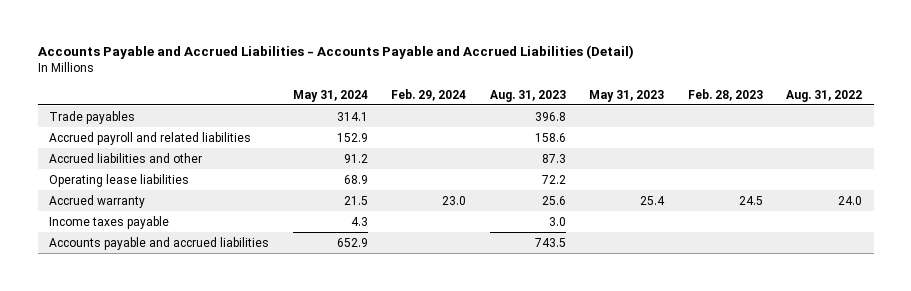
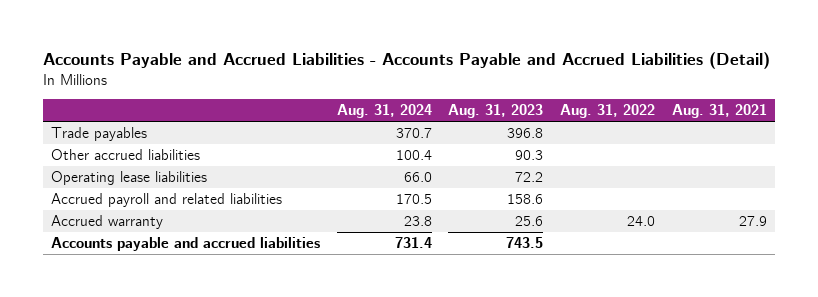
[292,89,368,102] May 31, 2024 -> none
[391,88,467,101] Feb. 29, 2024 -> none
[589,89,665,102] May 31, 2023 -> none
[687,88,763,101] Feb. 28, 2023 -> none
none -> [336,104,432,119] Aug. 31, 2024
none -> [671,104,767,119] Aug. 31, 2021
[49,152,203,163] Accrued liabilities and other -> [51,149,201,161] Other accrued liabilities
[541,153,566,163] 87.3 -> [515,150,544,161] 90.3
[49,131,252,145] Accrued payroll and related liabilities -> [51,193,283,208] Accrued payroll and related liabilities
[49,215,170,229] Income taxes payable -> none

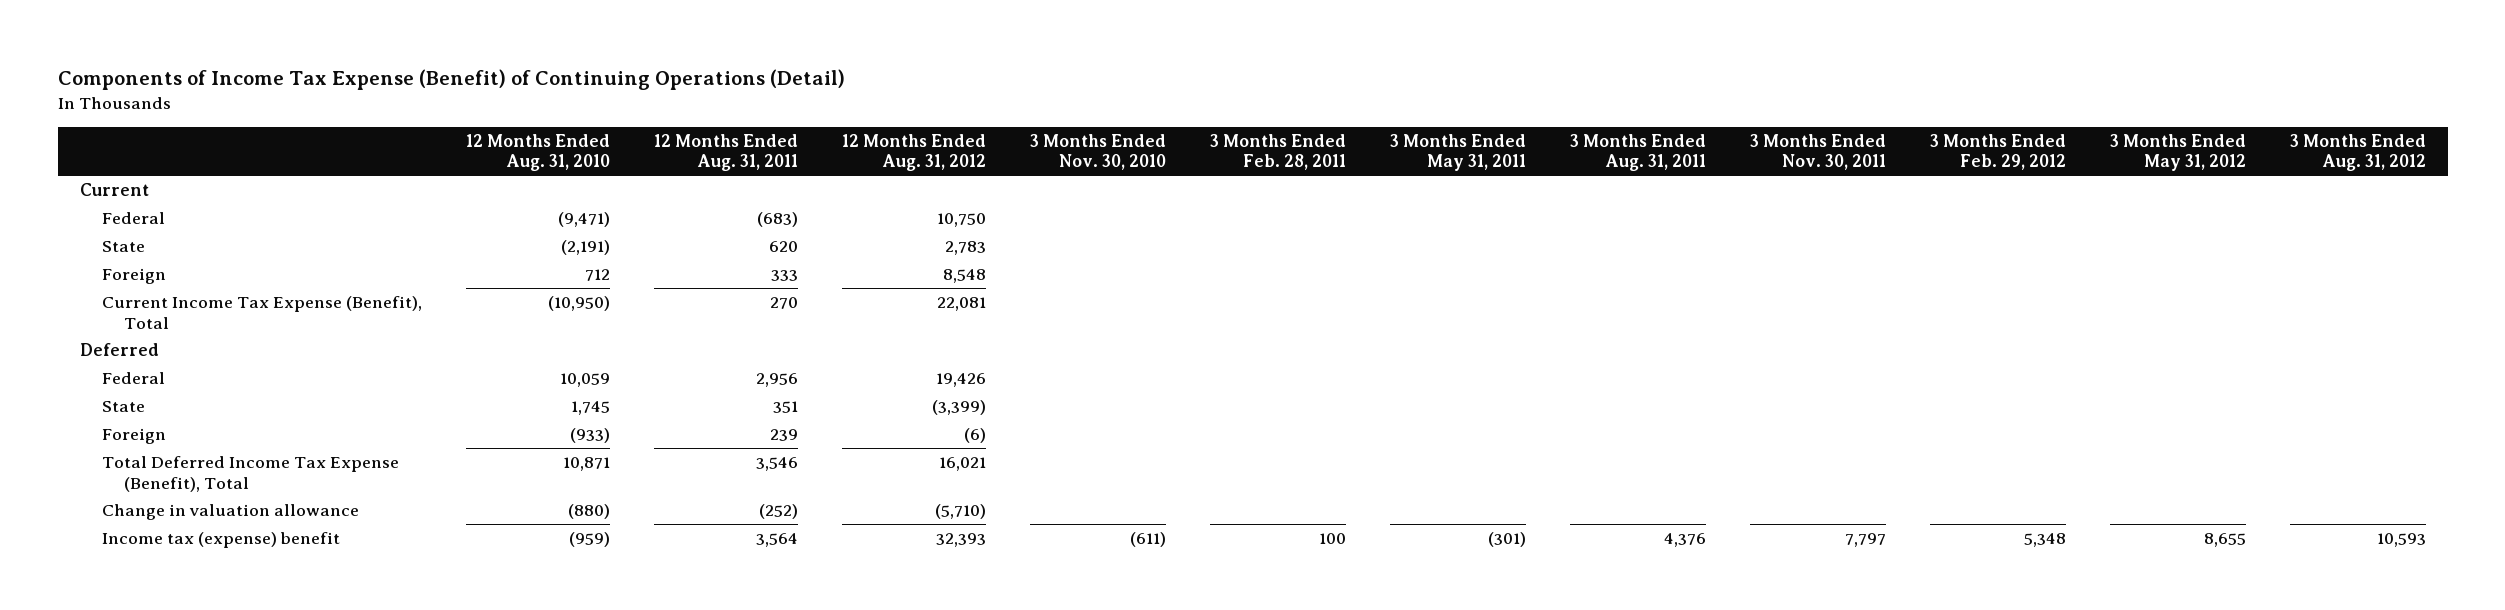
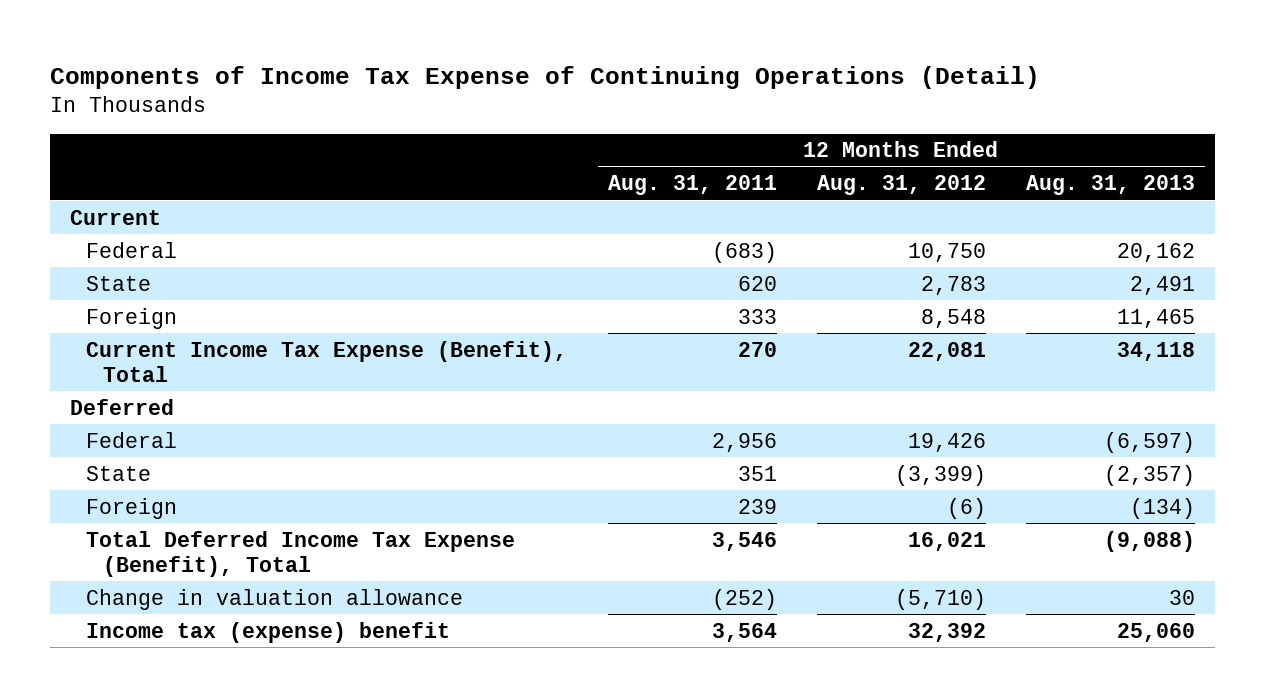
[57,69,845,91] Components of Income Tax Expense (Benefit) of Continuing Operations (Detail) -> [50,65,1041,89] Components of Income Tax Expense of Continuing Operations (Detail)
[465,133,610,172] 12 Months Ended Aug. 31, 2010 -> none
[1029,133,1166,171] 3 Months Ended Nov. 30, 2010 -> none
[1209,133,1346,171] 3 Months Ended Feb. 28, 2011 -> none
[1389,133,1526,172] 3 Months Ended May 31, 2011 -> none
[1569,133,1706,172] 3 Months Ended Aug. 31, 2011 -> none
[1749,133,1886,171] 3 Months Ended Nov. 30, 2011 -> none
[1929,133,2066,171] 3 Months Ended Feb. 29, 2012 -> none
[2109,133,2246,172] 3 Months Ended May 31, 2012 -> none
[2289,133,2426,172] 3 Months Ended Aug. 31, 2012 -> none
none -> [1025,175,1195,196] Aug. 31, 2013
[935,532,986,547] 32,393 -> [907,622,986,642] 32,392

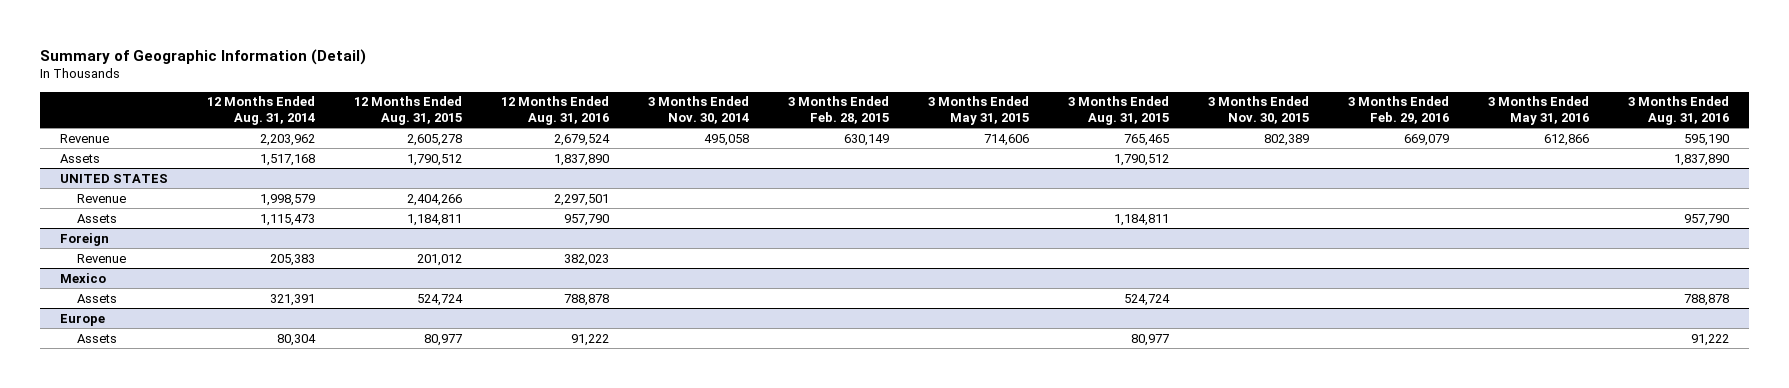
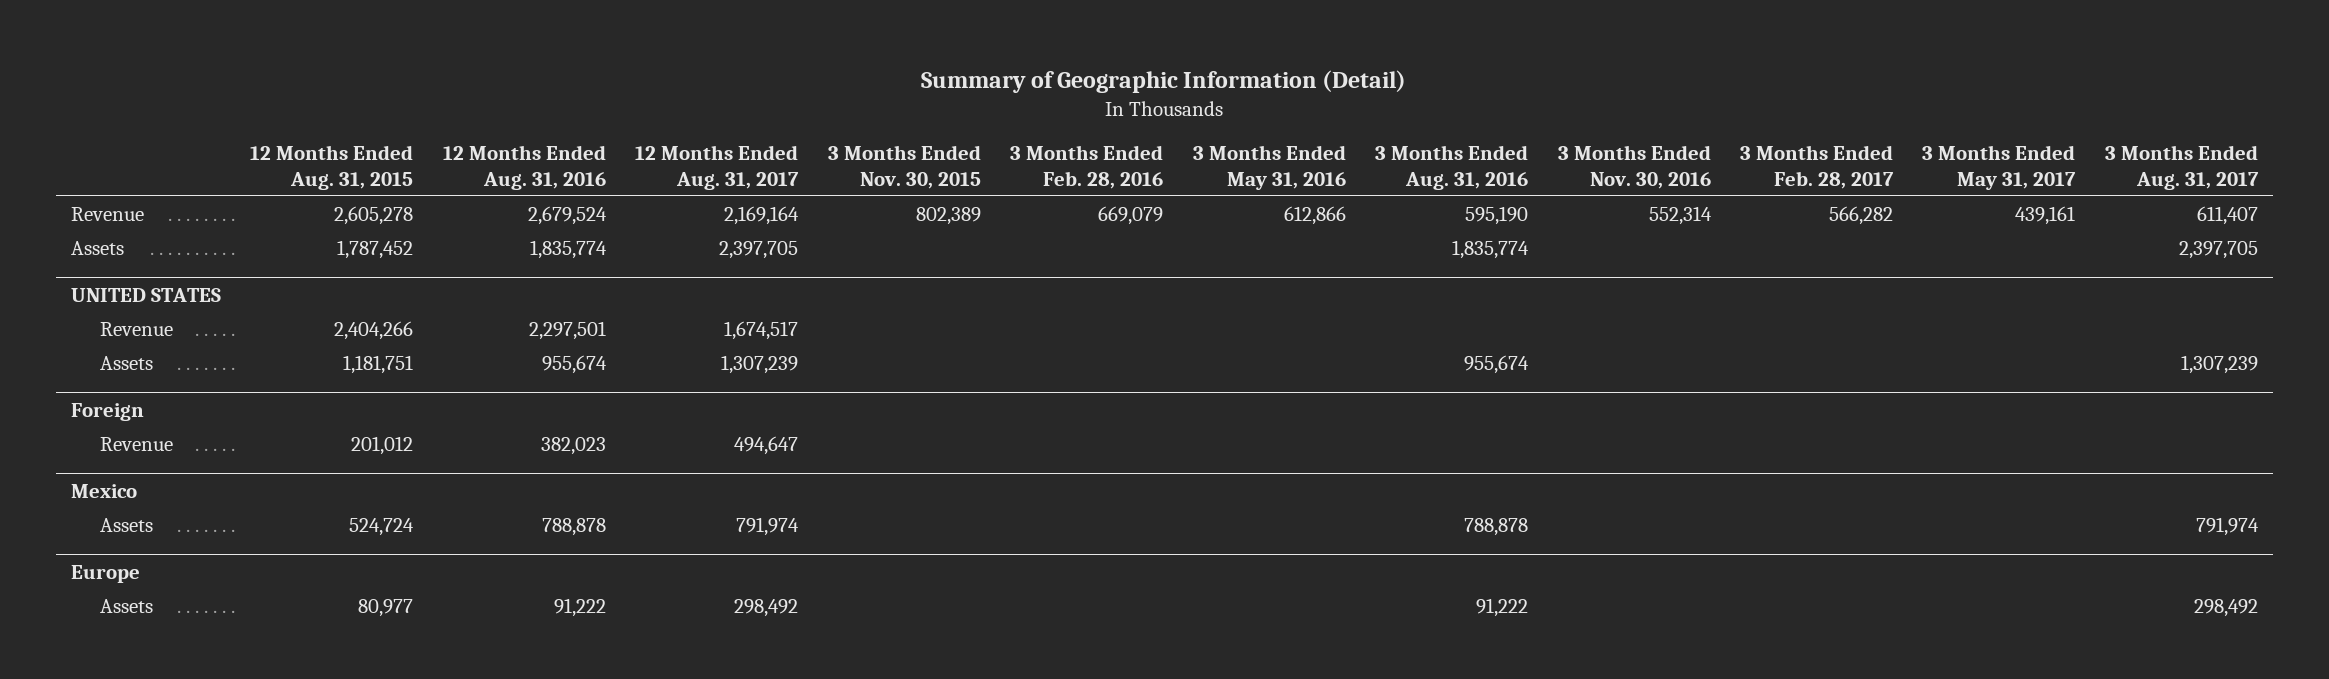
[206,96,315,126] 12 Months Ended Aug. 31, 2014 -> none
[647,96,749,125] 3 Months Ended Nov. 30, 2014 -> none
[787,96,889,125] 3 Months Ended Feb. 28, 2015 -> none
[927,96,1029,126] 3 Months Ended May 31, 2015 -> none
[1067,96,1169,126] 3 Months Ended Aug. 31, 2015 -> none
[1348,96,1450,125] 3 Months Ended Feb. 29, 2016 -> none
none -> [635,145,800,190] 12 Months Ended Aug. 31, 2017
none -> [1010,145,1164,189] 3 Months Ended Feb. 28, 2016
none -> [1557,145,1711,189] 3 Months Ended Nov. 30, 2016
none -> [1740,145,1895,189] 3 Months Ended Feb. 28, 2017
none -> [1922,145,2077,190] 3 Months Ended May 31, 2017
none -> [2104,145,2259,190] 3 Months Ended Aug. 31, 2017
[406,153,462,166] 1,790,512 -> [337,240,414,260] 1,787,452
[553,153,609,166] 1,837,890 -> [529,240,607,260] 1,835,774
[1674,153,1730,166] 1,837,890 -> [1452,240,1530,260] 1,835,774
[406,213,462,226] 1,184,811 -> [343,355,414,375] 1,181,751
[563,213,609,226] 957,790 -> [541,355,607,375] 955,674
[1684,213,1730,226] 957,790 -> [1464,355,1530,375] 955,674

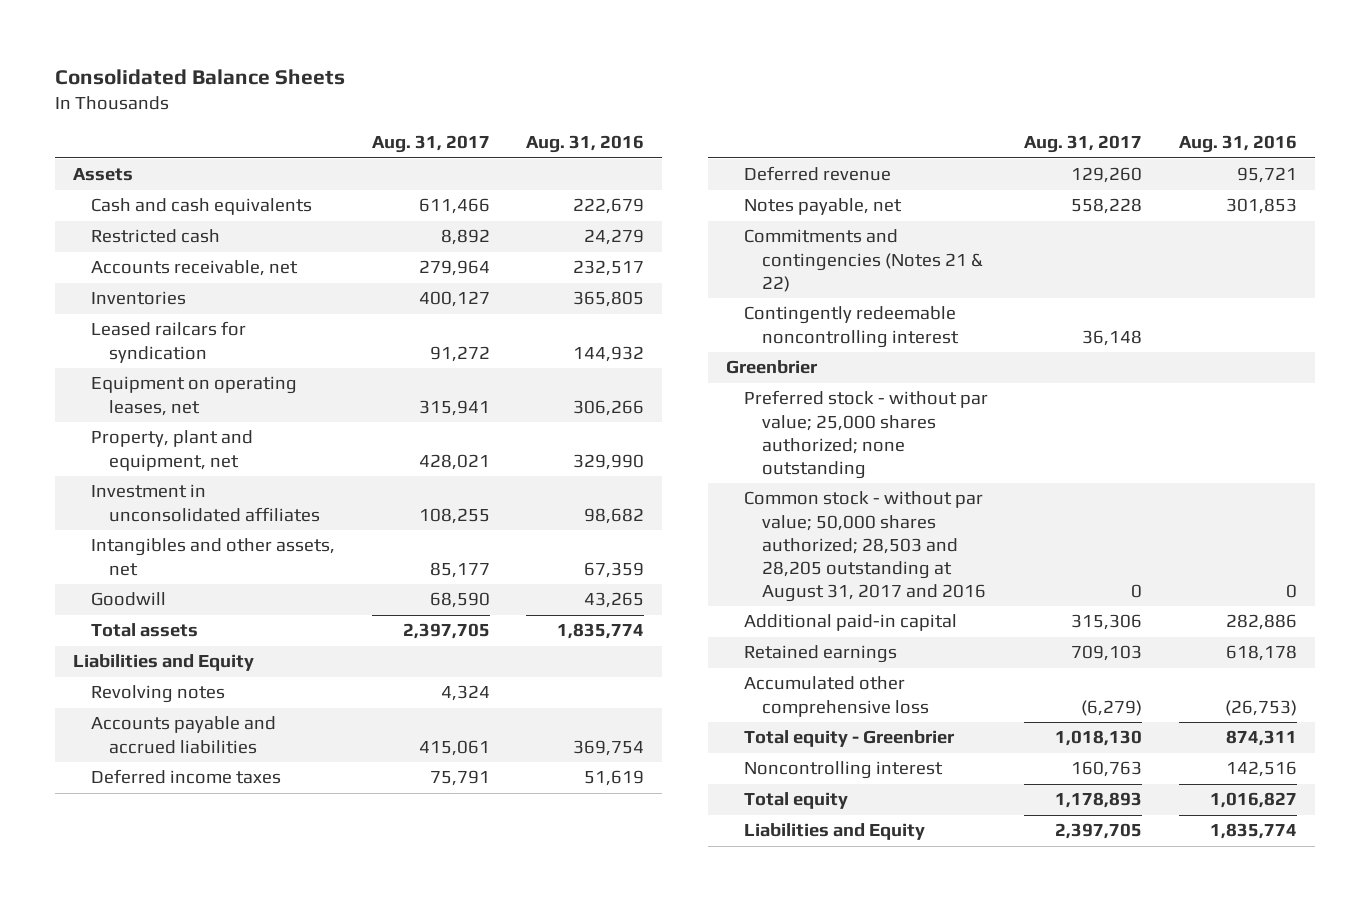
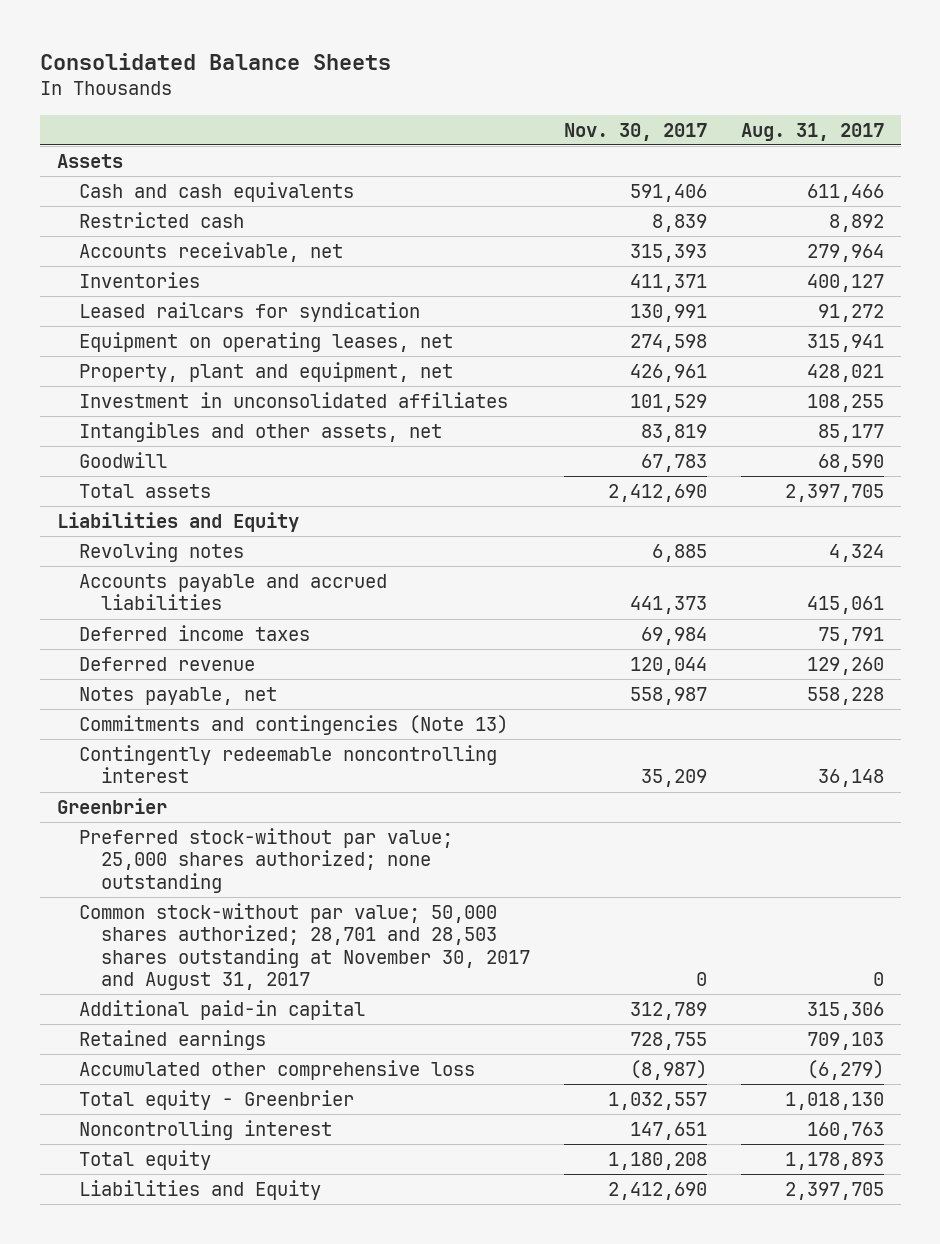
[525,135,644,154] Aug. 31, 2016 -> none
none -> [564,122,708,141] Nov. 30, 2017
[744,229,983,292] Commitments and contingencies (Notes 21 & 22) -> [79,715,509,736] Commitments and contingencies (Note 13)
[744,390,989,479] Preferred stock - without par value; 25,000 shares authorized; none outstanding -> [79,828,454,893] Preferred stock-without par value; 25,000 shares authorized; none outstanding
[744,491,986,603] Common stock - without par value; 50,000 shares authorized; 28,503 and 28,205 outstanding at August 31, 2017 and 2016 -> [79,903,531,990] Common stock-without par value; 50,000 shares authorized; 28,701 and 28,503 shares outstanding at November 30, 2017 and August 31, 2017

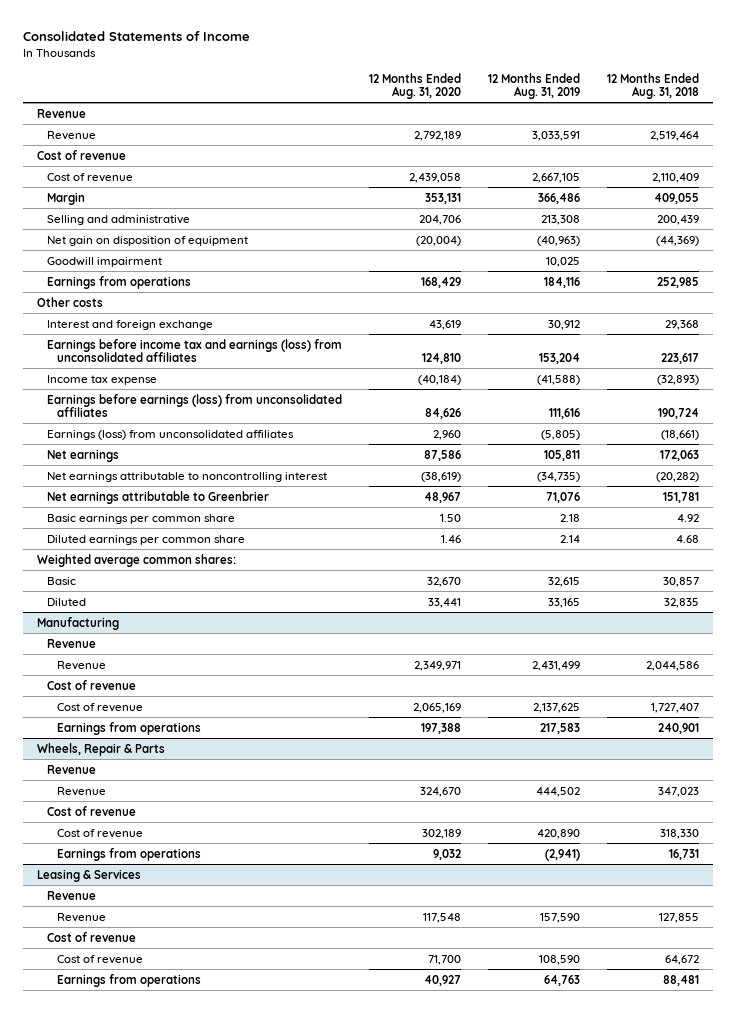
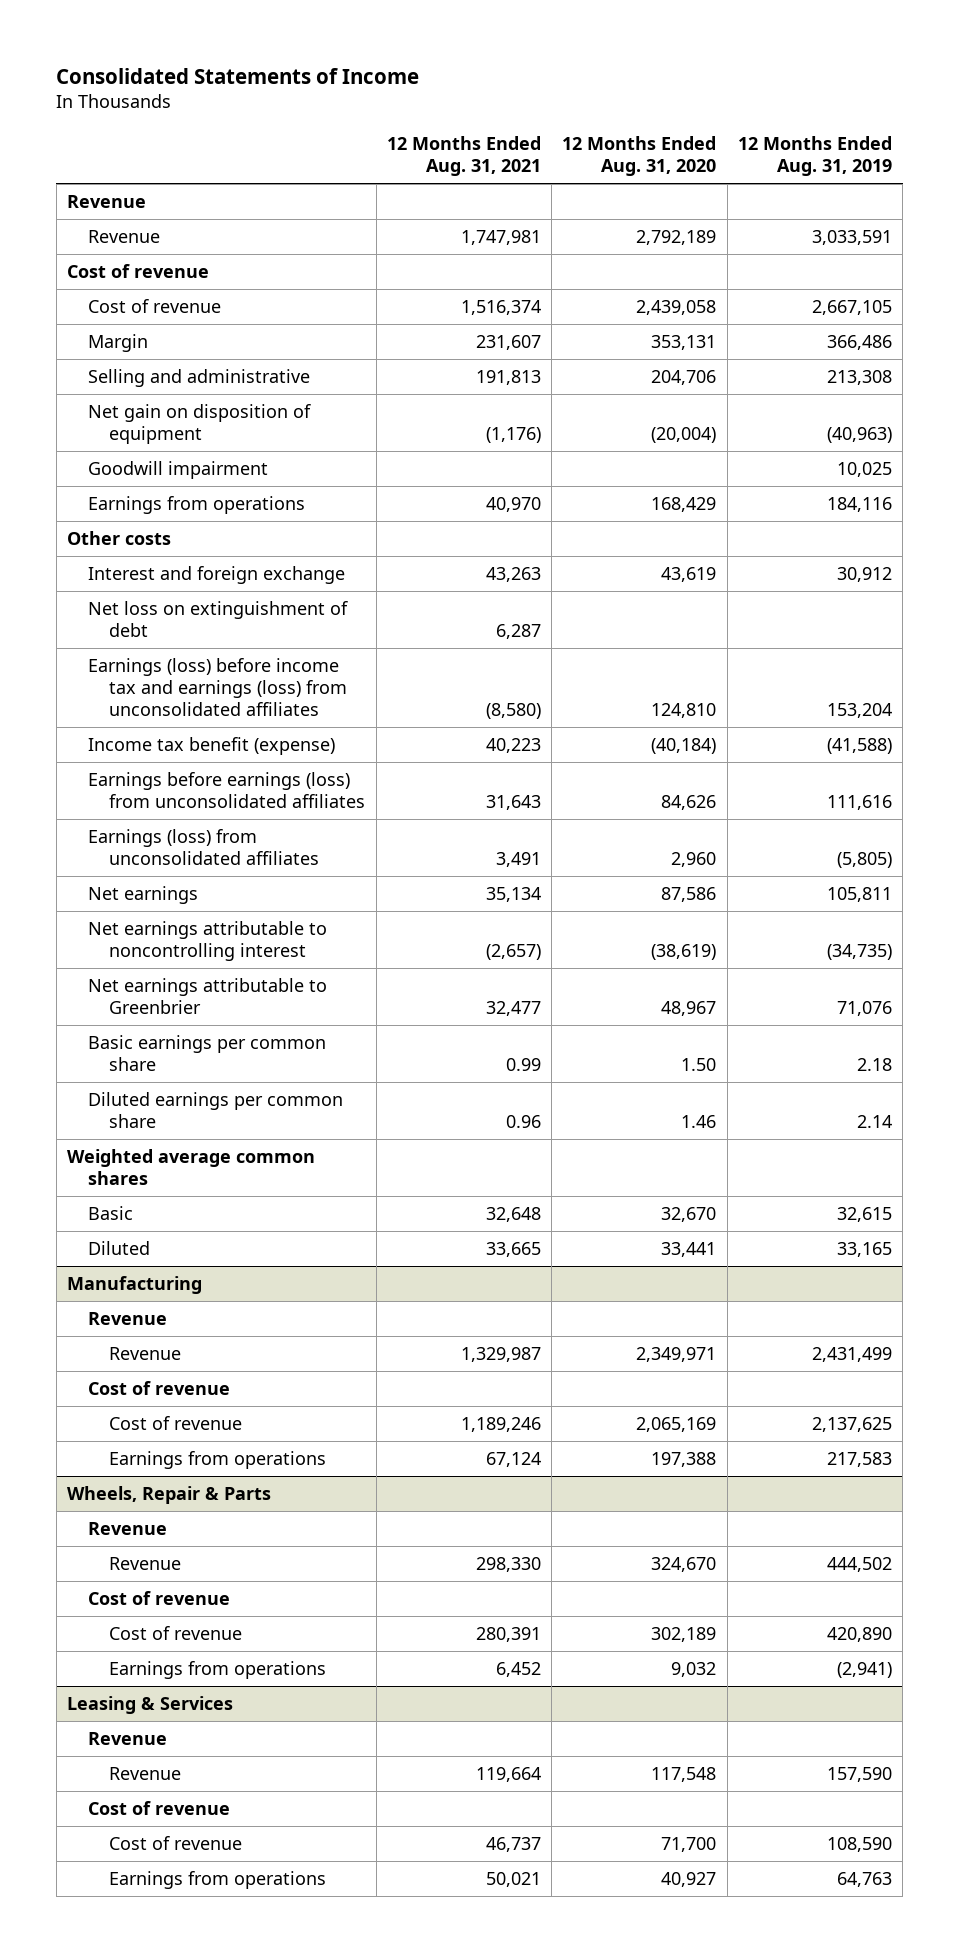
[607,72,700,99] 12 Months Ended Aug. 31, 2018 -> none
none -> [386,135,541,176] 12 Months Ended Aug. 31, 2021
none -> [88,601,349,637] Net loss on extinguishment of debt
[46,338,342,362] Earnings before income tax and earnings (loss) from unconsolidated affiliates -> [88,658,348,716] Earnings (loss) before income tax and earnings (loss) from unconsolidated affiliates
[46,374,157,385] Income tax expense -> [88,737,336,756] Income tax benefit (expense)
[36,553,236,567] Weighted average common shares: -> [67,1149,316,1185] Weighted average common shares

